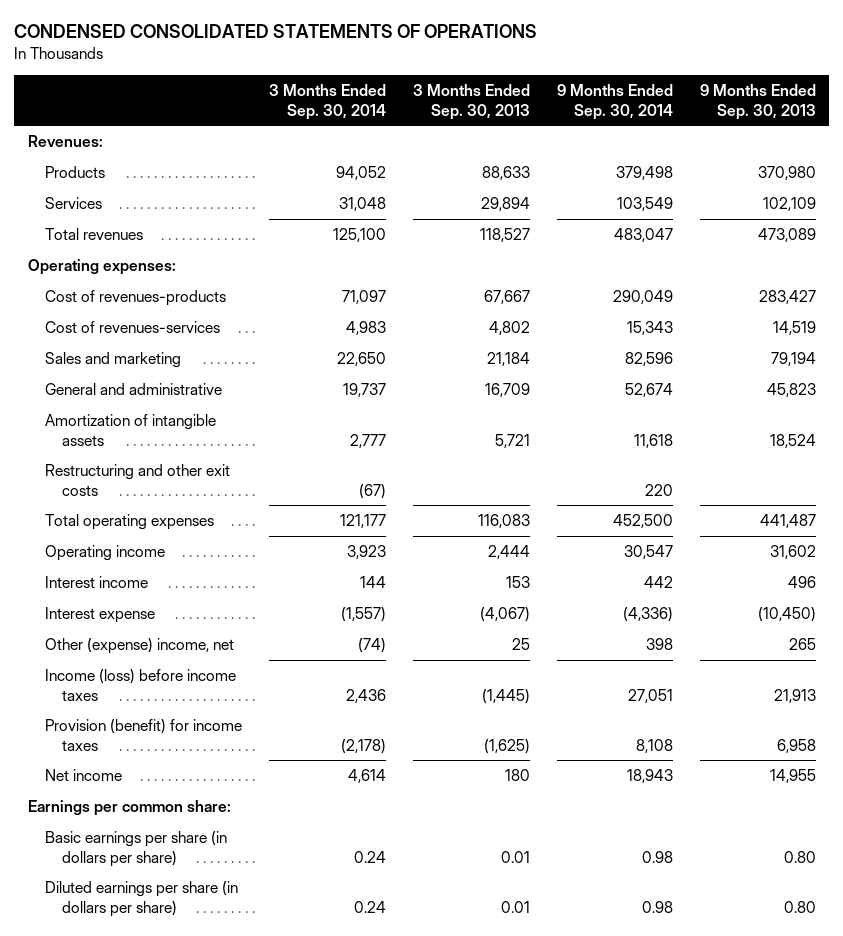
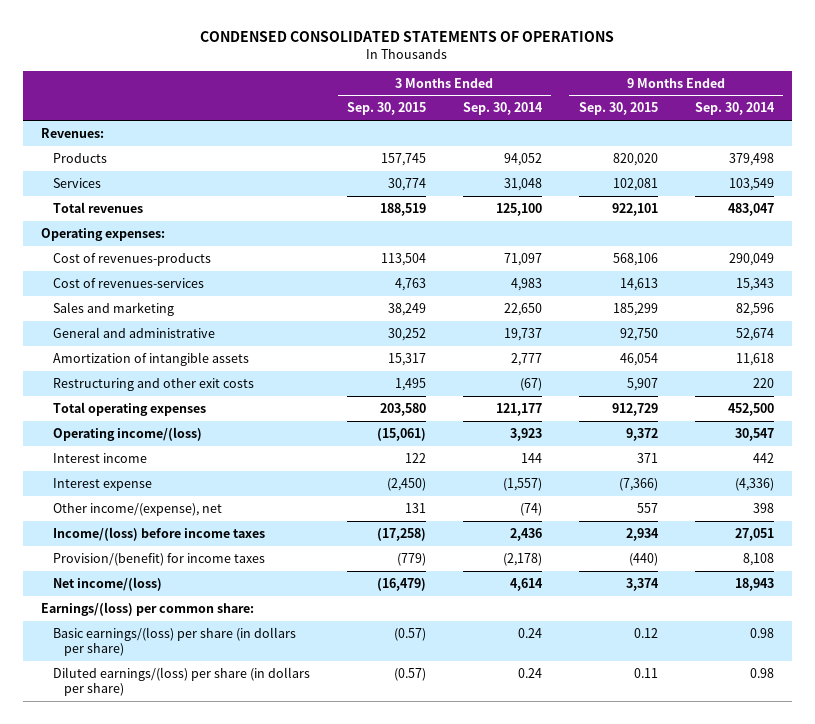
[412,84,530,120] 3 Months Ended Sep. 30, 2013 -> none
[699,84,816,120] 9 Months Ended Sep. 30, 2013 -> none
none -> [346,102,426,116] Sep. 30, 2015
none -> [578,102,658,116] Sep. 30, 2015
[44,544,165,561] Operating income -> [52,426,202,441] Operating income/(loss)
[44,637,234,654] Other (expense) income, net -> [52,502,222,516] Other income/(expense), net
[44,668,236,701] Income (loss) before income taxes -> [52,526,265,541] Income/(loss) before income taxes
[44,718,242,751] Provision (benefit) for income taxes -> [52,552,265,566] Provision/(benefit) for income taxes
[44,768,122,781] Net income -> [52,576,162,591] Net income/(loss)
[27,799,231,816] Earnings per common share: -> [41,601,255,616] Earnings/(loss) per common share:
[44,830,227,867] Basic earnings per share (in dollars per share) -> [52,626,296,657] Basic earnings/(loss) per share (in dollars per share)
[44,880,238,917] Diluted earnings per share (in dollars per share) -> [52,666,310,697] Diluted earnings/(loss) per share (in dollars per share)

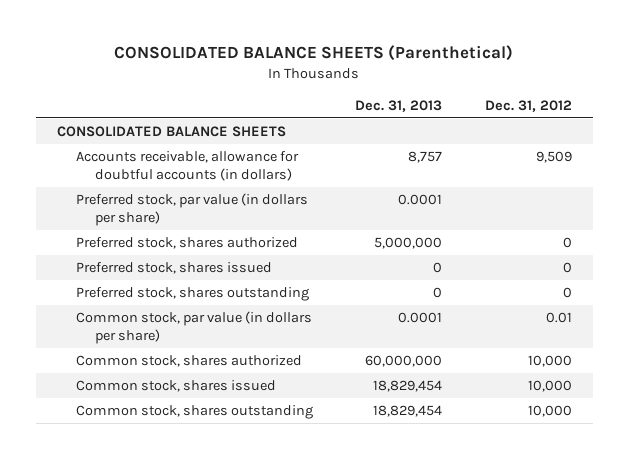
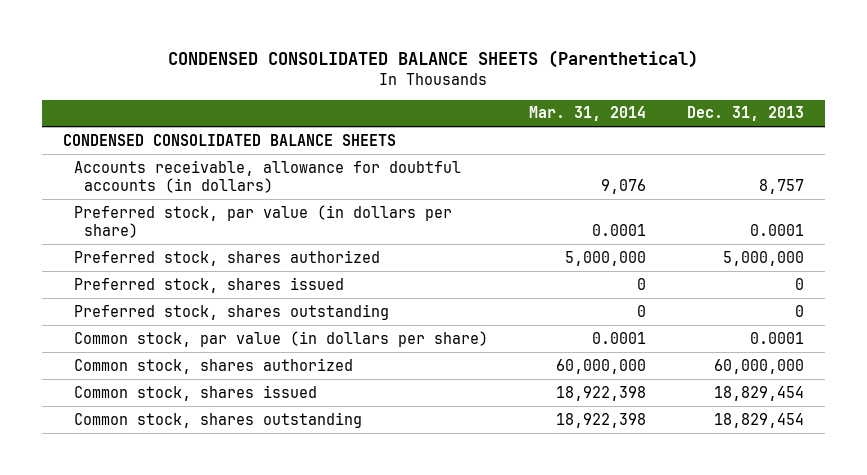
[114,45,514,62] CONSOLIDATED BALANCE SHEETS (Parenthetical) -> [168,50,699,69] CONDENSED CONSOLIDATED BALANCE SHEETS (Parenthetical)
[484,99,572,112] Dec. 31, 2012 -> none
none -> [528,106,646,122] Mar. 31, 2014
[56,126,286,138] CONSOLIDATED BALANCE SHEETS -> [62,133,396,146] CONDENSED CONSOLIDATED BALANCE SHEETS

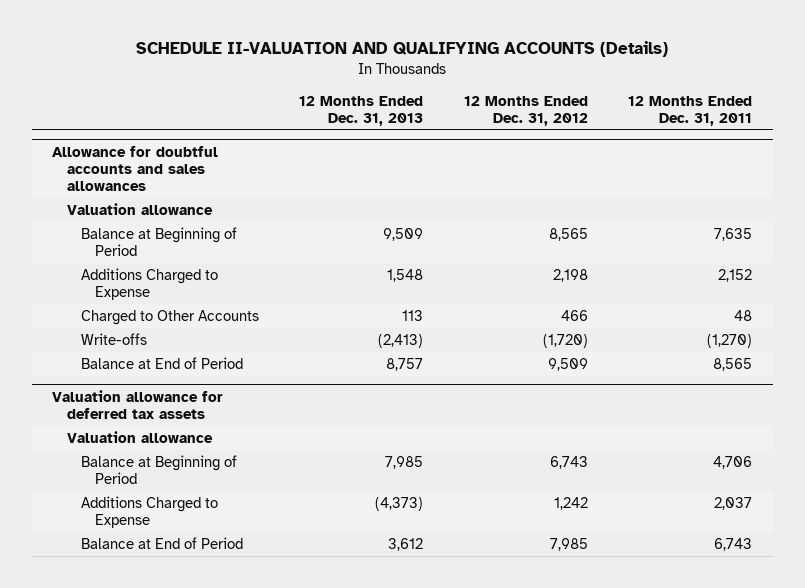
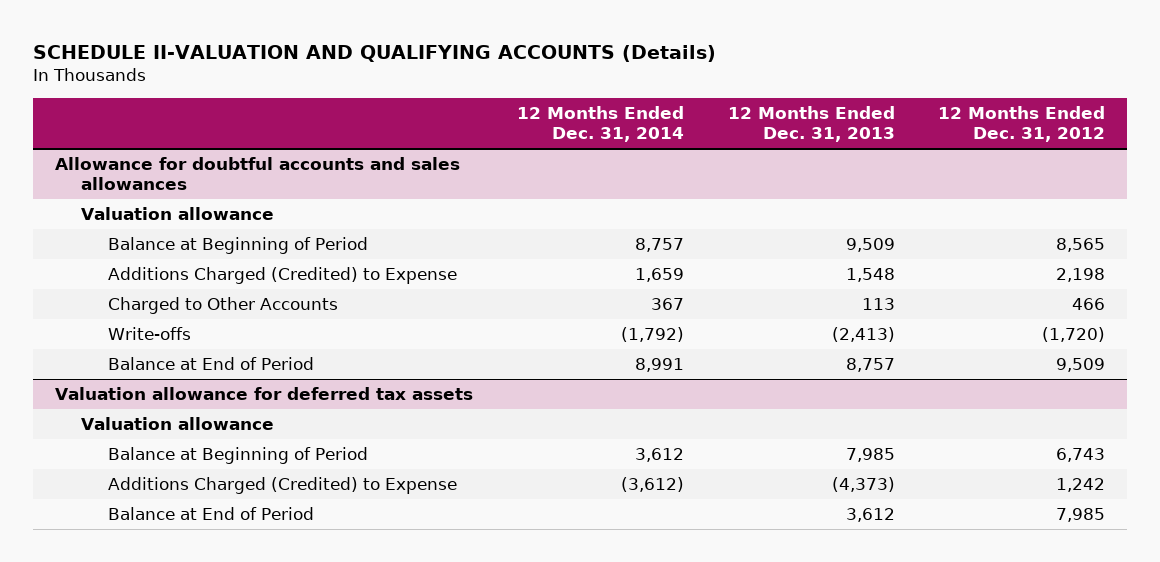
[628,95,753,126] 12 Months Ended Dec. 31, 2011 -> none
none -> [516,105,684,143] 12 Months Ended Dec. 31, 2014
[80,268,218,301] Additions Charged to Expense -> [107,267,457,285] Additions Charged (Credited) to Expense
[80,496,218,529] Additions Charged to Expense -> [107,477,457,495] Additions Charged (Credited) to Expense

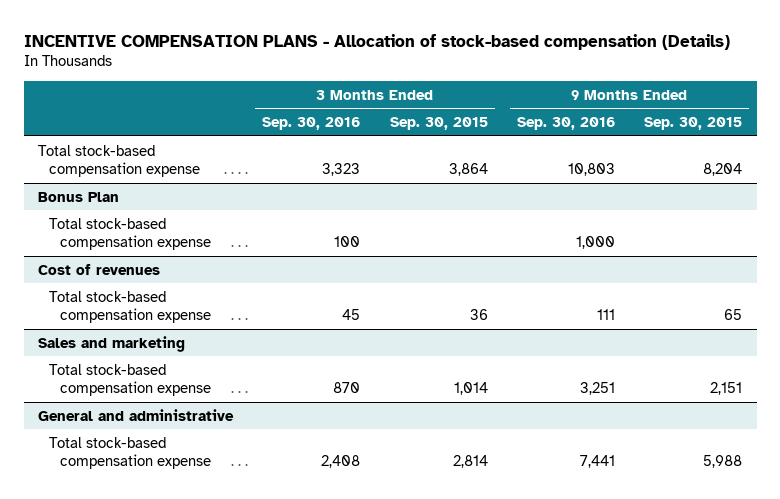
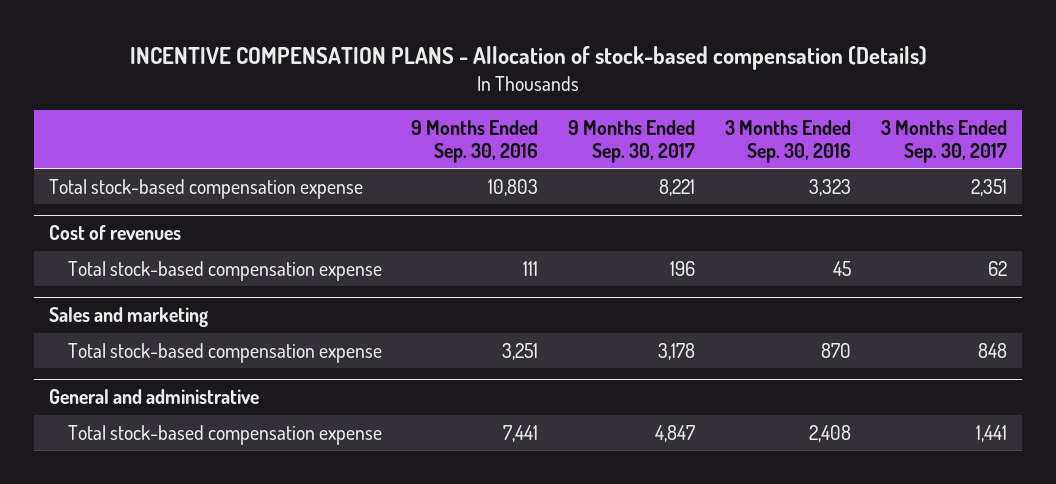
[389,117,488,131] Sep. 30, 2015 -> none
[643,117,742,131] Sep. 30, 2015 -> none
none -> [568,120,696,163] 9 Months Ended Sep. 30, 2017
none -> [880,120,1007,163] 3 Months Ended Sep. 30, 2017
[38,191,120,202] Bonus Plan -> none
[49,217,211,251] Total stock-based compensation expense -> none

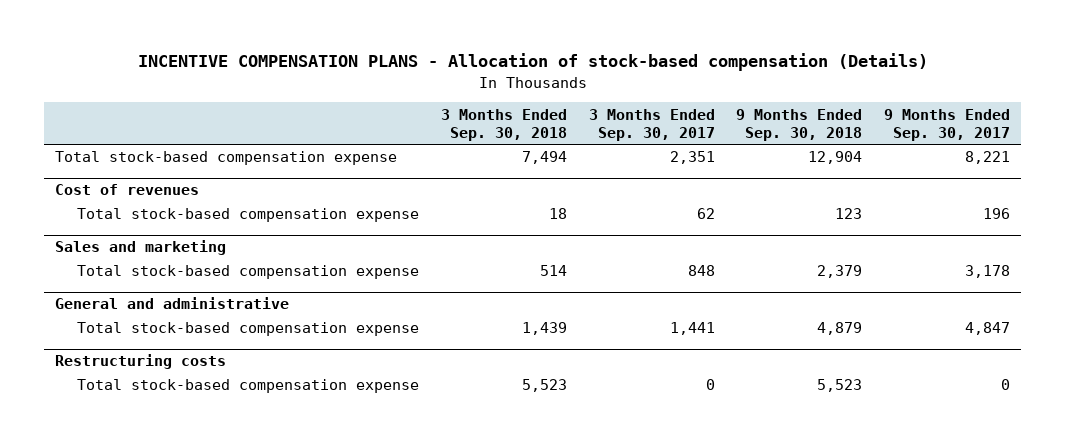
[411,120,539,163] 9 Months Ended Sep. 30, 2016 -> none
[725,120,852,163] 3 Months Ended Sep. 30, 2016 -> none
none -> [440,108,567,141] 3 Months Ended Sep. 30, 2018
none -> [736,108,863,141] 9 Months Ended Sep. 30, 2018
none -> [55,354,227,370] Restructuring costs
none -> [77,379,420,394] Total stock-based compensation expense

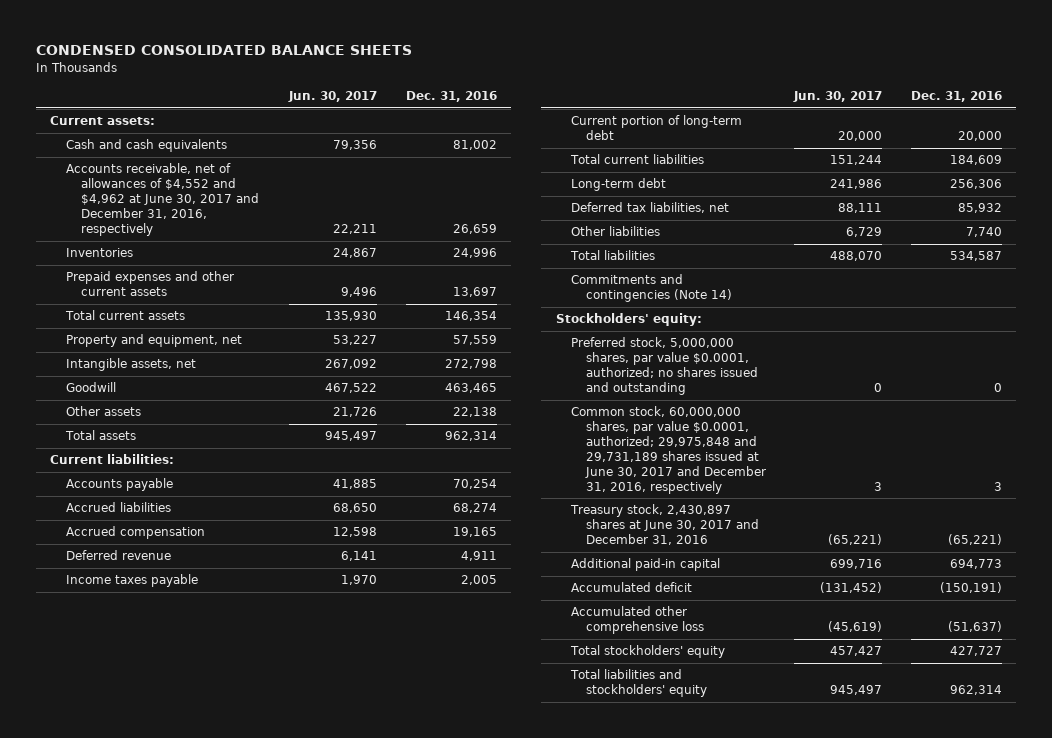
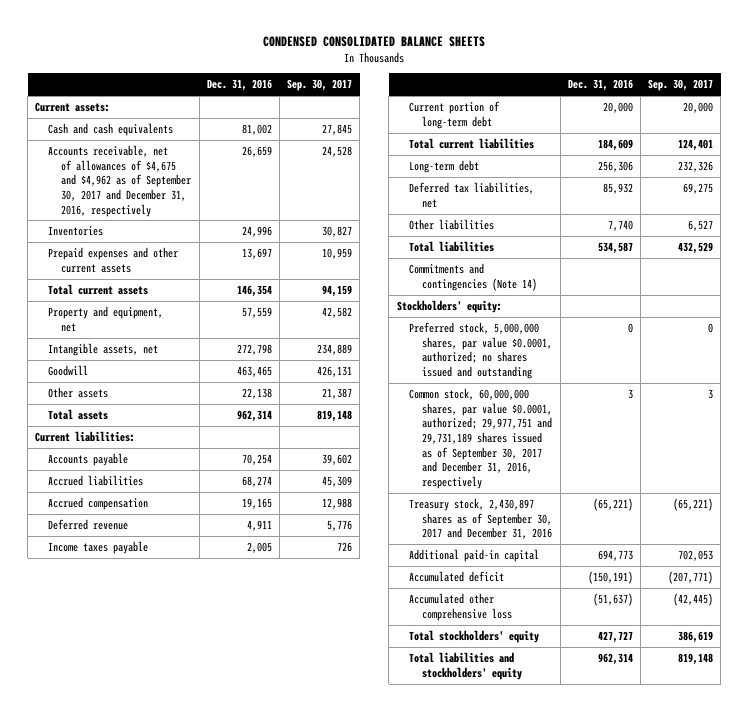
[288,91,378,103] Jun. 30, 2017 -> none
none -> [287,79,353,92] Sep. 30, 2017
[65,163,259,237] Accounts receivable, net of allowances of $4,552 and $4,962 at June 30, 2017 and December 31, 2016, respectively -> [48,145,192,217] Accounts receivable, net of allowances of $4,675 and $4,962 as of September 30, 2017 and December 31, 2016, respectively
[570,406,766,494] Common stock, 60,000,000 shares, par value $0.0001, authorized; 29,975,848 and 29,731,189 shares issued at June 30, 2017 and December 31, 2016, respectively -> [409,388,553,489] Common stock, 60,000,000 shares, par value $0.0001, authorized; 29,977,751 and 29,731,189 shares issued as of September 30, 2017 and December 31, 2016, respectively
[569,504,759,546] Treasury stock, 2,430,897 shares at June 30, 2017 and December 31, 2016 -> [409,498,553,540] Treasury stock, 2,430,897 shares as of September 30, 2017 and December 31, 2016

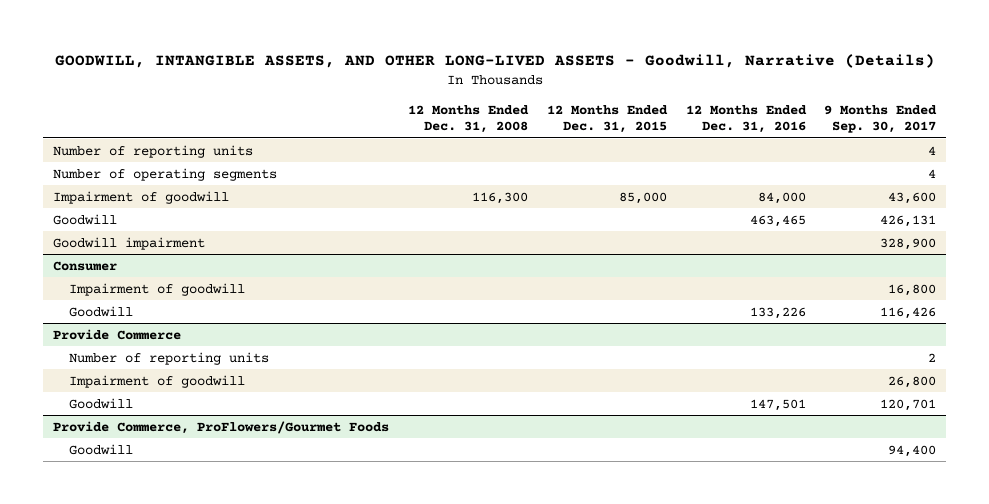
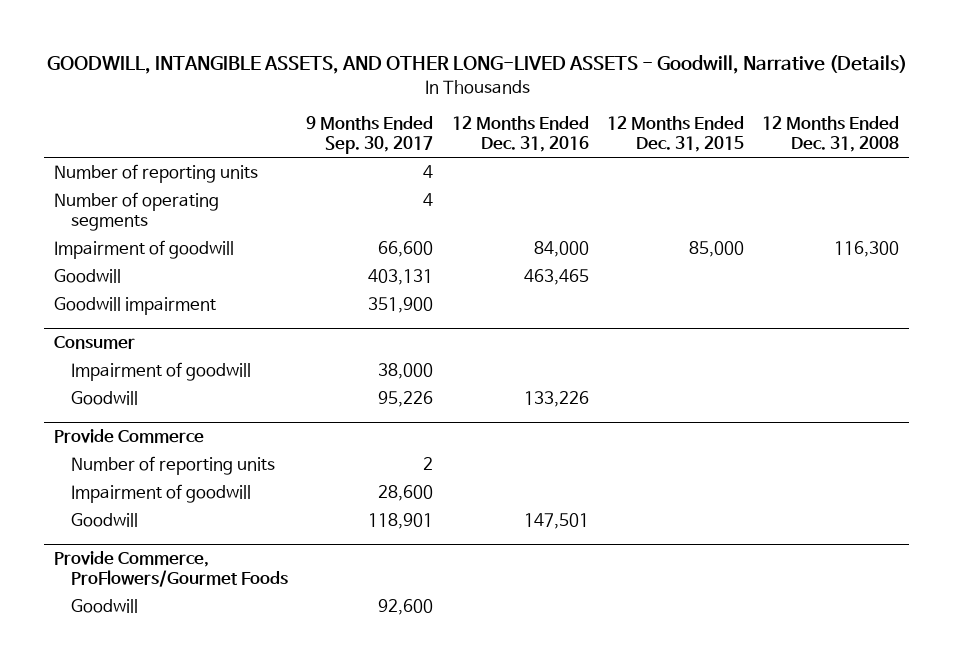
[888,191,937,204] 43,600 -> [378,240,434,257] 66,600
[880,214,937,227] 426,131 -> [368,268,434,285] 403,131
[880,237,937,250] 328,900 -> [368,296,434,313] 351,900
[888,283,937,296] 16,800 -> [378,362,434,379] 38,000
[880,306,937,319] 116,426 -> [378,390,434,407] 95,226
[888,375,937,388] 26,800 -> [378,484,434,501] 28,600
[880,398,937,411] 120,701 -> [368,512,434,529] 118,901
[888,444,937,457] 94,400 -> [378,598,434,615] 92,600

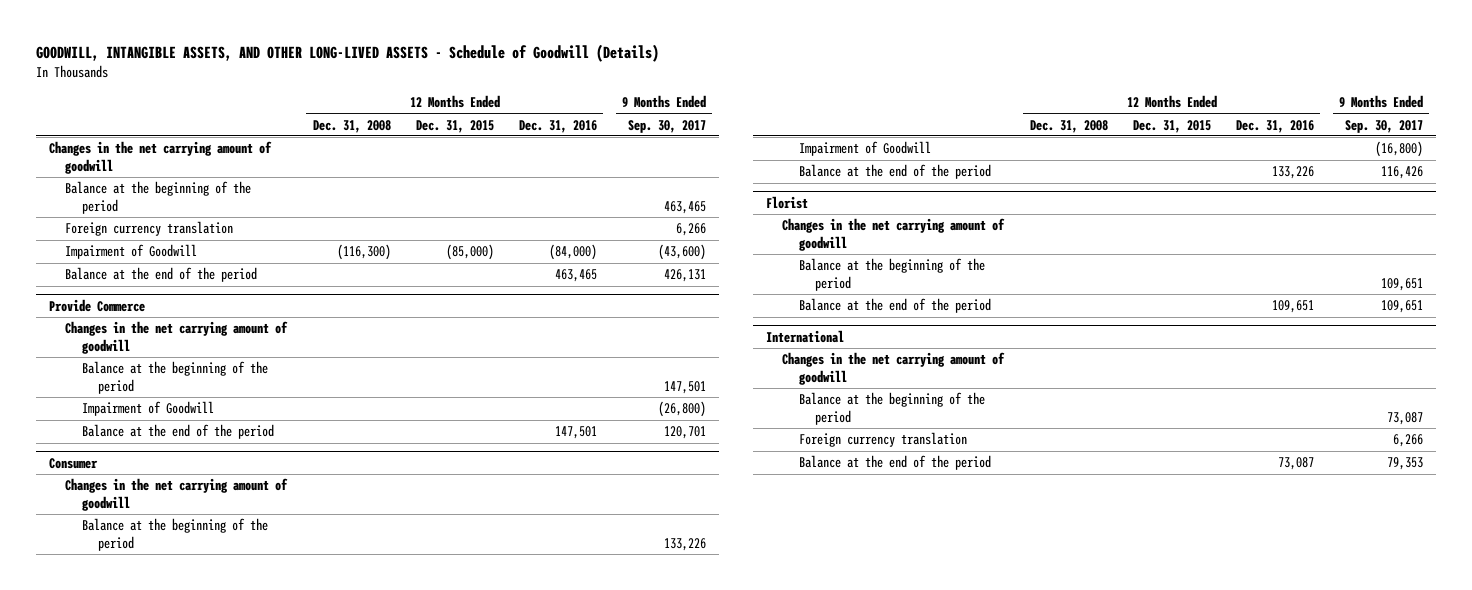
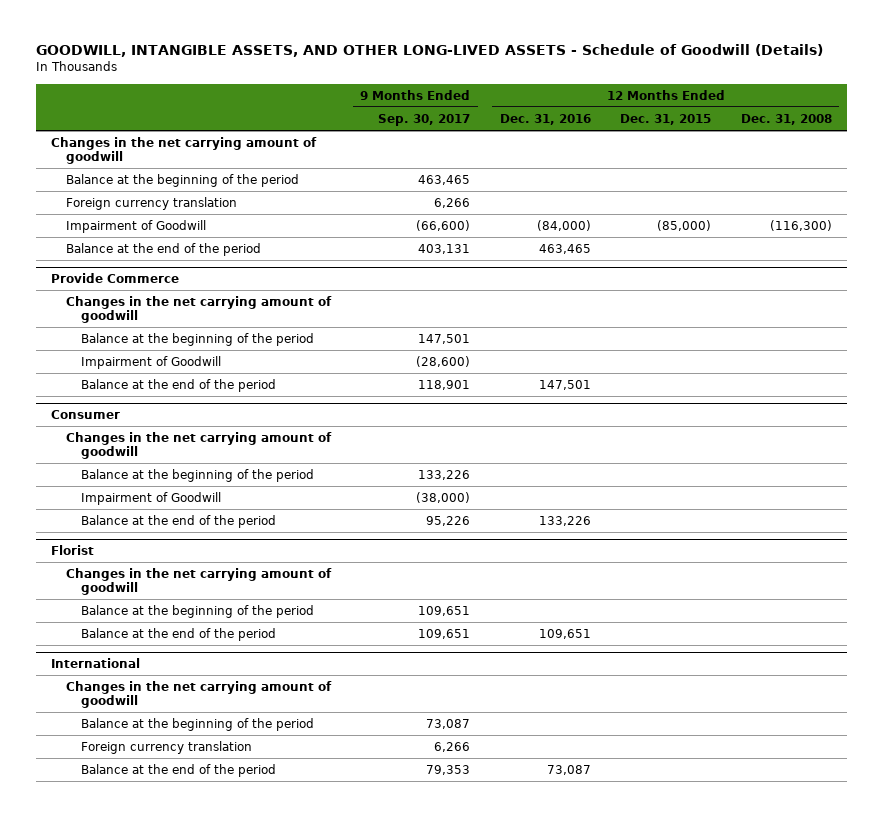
[658,244,707,261] (43,600) -> [416,220,471,232] (66,600)
[664,269,707,283] 426,131 -> [418,244,471,255] 403,131
[658,401,707,418] (26,800) -> [416,356,471,368] (28,600)
[664,426,707,440] 120,701 -> [418,380,471,391] 118,901
[1374,141,1423,158] (16,800) -> [416,492,471,504] (38,000)
[1380,166,1423,180] 116,426 -> [426,516,471,527] 95,226

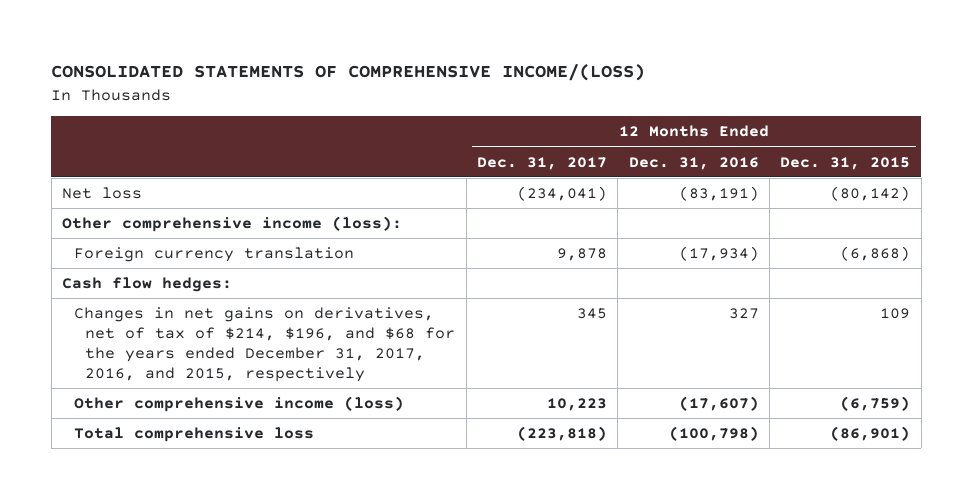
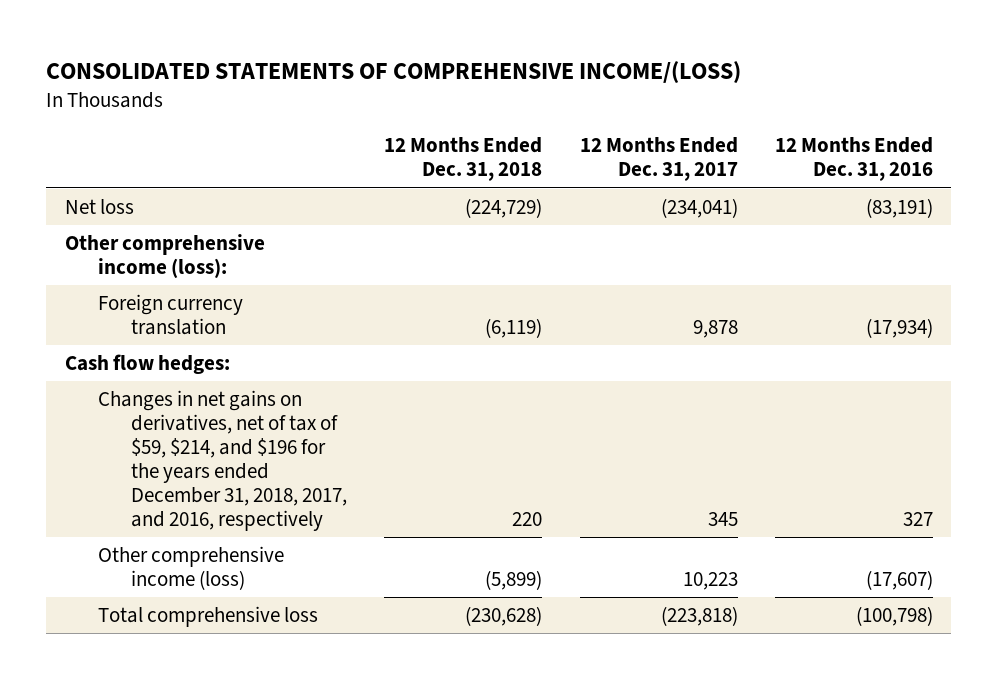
[780,156,911,170] Dec. 31, 2015 -> none
none -> [384,137,543,182] 12 Months Ended Dec. 31, 2018
[73,307,456,382] Changes in net gains on derivatives, net of tax of $214, $196, and $68 for the years ended December 31, 2017, 2016, and 2015, respectively -> [98,390,348,531] Changes in net gains on derivatives, net of tax of $59, $214, and $196 for the years ended December 31, 2018, 2017, and 2016, respectively

